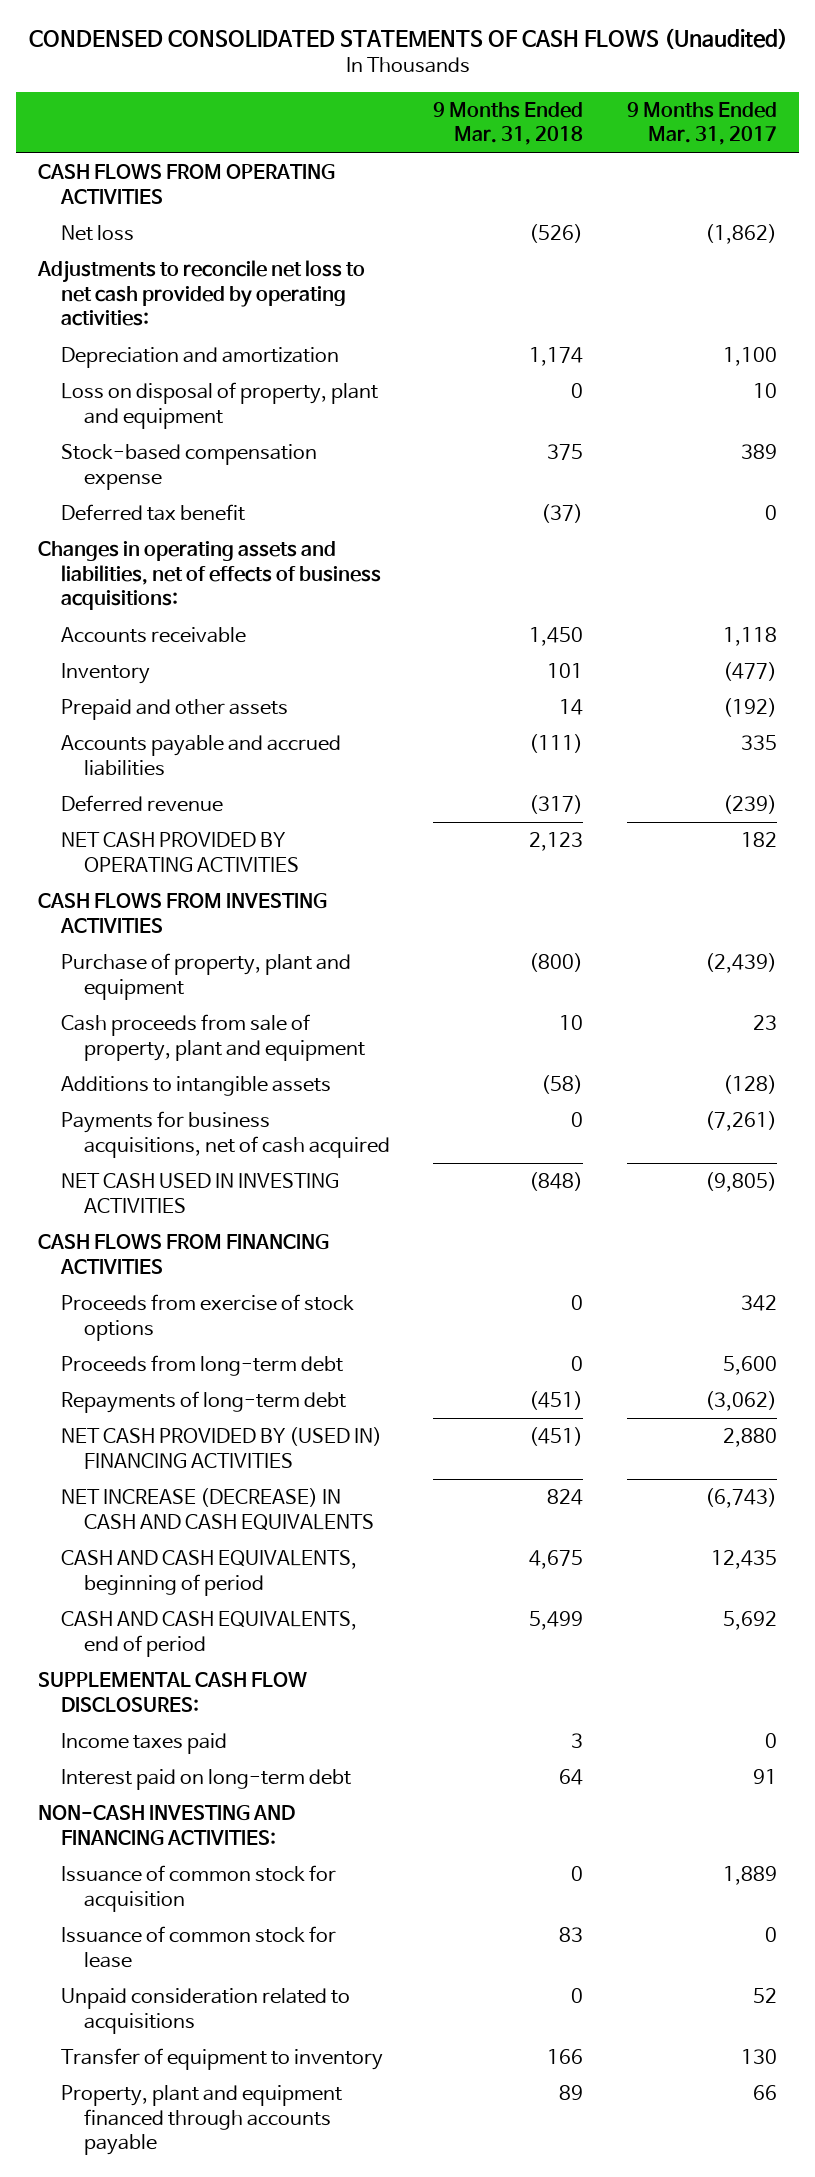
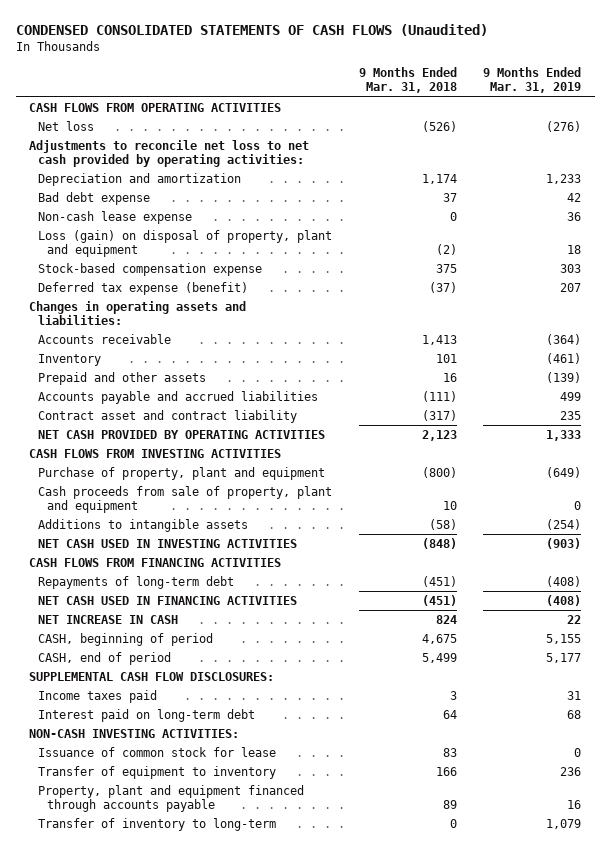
[627,101,778,146] 9 Months Ended Mar. 31, 2017 -> none
none -> [483,67,582,94] 9 Months Ended Mar. 31, 2019
none -> [37,192,150,206] Bad debt expense
none -> [37,211,192,225] Non-cash lease expense
[61,382,379,429] Loss on disposal of property, plant and equipment -> [37,230,332,258] Loss (gain) on disposal of property, plant and equipment
[571,383,584,399] 0 -> [435,244,457,256] (2)
[61,504,246,522] Deferred tax benefit -> [37,282,248,296] Deferred tax expense (benefit)
[38,541,382,611] Changes in operating assets and liabilities, net of effects of business acquisitions: -> [28,301,246,326] Changes in operating assets and liabilities:
[529,627,584,647] 1,450 -> [421,335,457,346] 1,413
[559,699,584,716] 14 -> [442,373,457,383] 16
[61,795,224,813] Deferred revenue -> [37,410,297,424] Contract asset and contract liability
[61,1111,390,1158] Payments for business acquisitions, net of cash acquired -> none
[61,1294,355,1341] Proceeds from exercise of stock options -> none
[61,1355,344,1377] Proceeds from long-term debt -> none
[61,1427,383,1469] NET CASH PROVIDED BY (USED IN) FINANCING ACTIVITIES -> [37,596,297,606] NET CASH USED IN FINANCING ACTIVITIES
[61,1488,374,1530] NET INCREASE (DECREASE) IN CASH AND CASH EQUIVALENTS -> [37,615,178,625] NET INCREASE IN CASH
[61,1550,358,1596] CASH AND CASH EQUIVALENTS, beginning of period -> [37,633,213,647] CASH, beginning of period
[61,1611,358,1657] CASH AND CASH EQUIVALENTS, end of period -> [37,652,171,666] CASH, end of period
[61,1865,337,1912] Issuance of common stock for acquisition -> none
[38,1805,296,1846] NON-CASH INVESTING AND FINANCING ACTIVITIES: -> [28,729,239,739] NON-CASH INVESTING ACTIVITIES:
[61,1988,351,2034] Unpaid consideration related to acquisitions -> none
none -> [37,818,276,832] Transfer of inventory to long-term

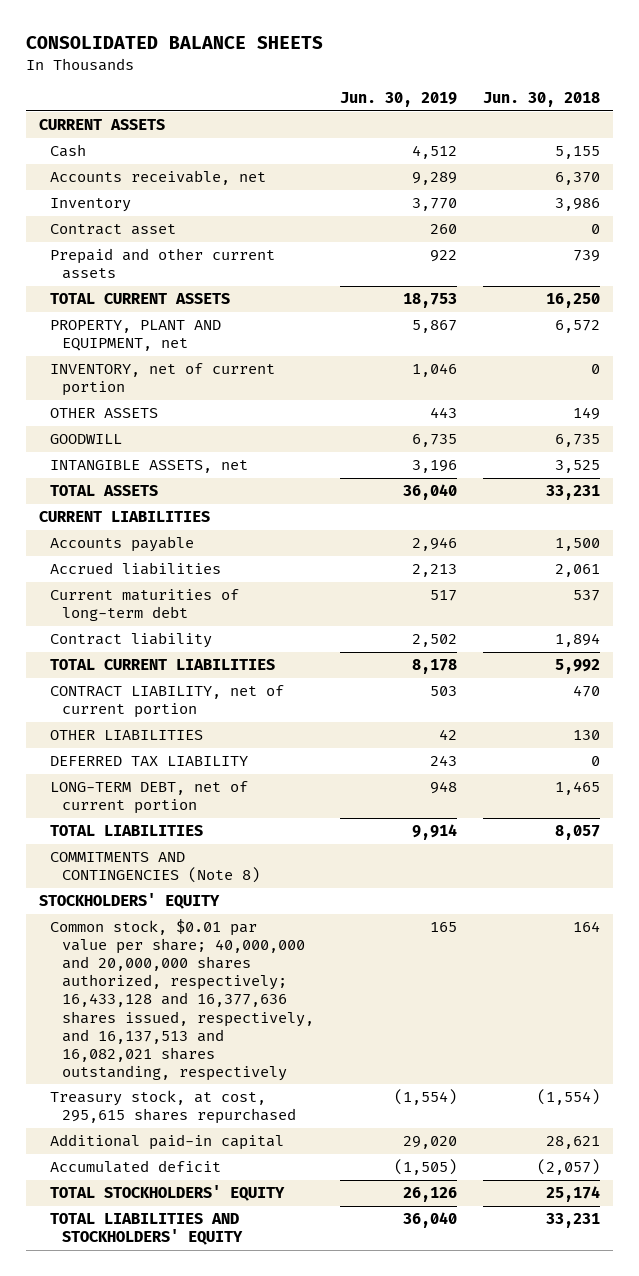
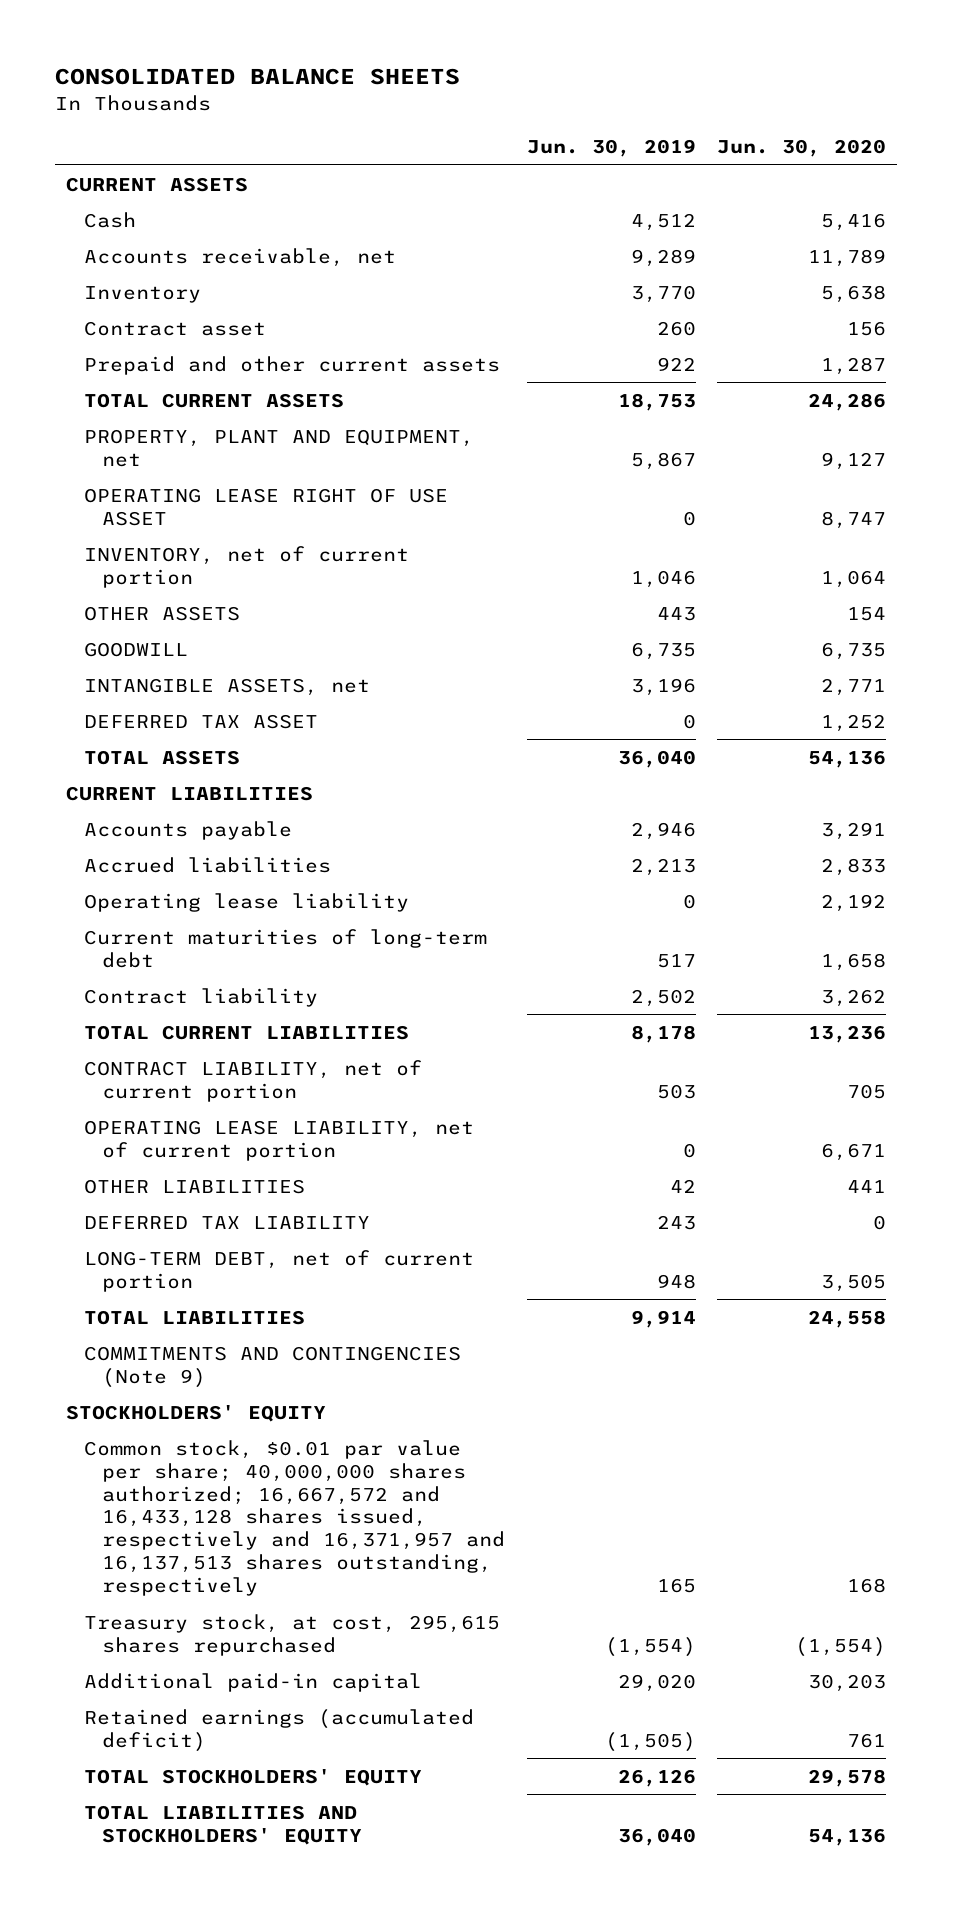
[482,92,600,108] Jun. 30, 2018 -> none
none -> [717,138,887,157] Jun. 30, 2020
none -> [84,487,449,526] OPERATING LEASE RIGHT OF USE ASSET
none -> [84,713,319,729] DEFERRED TAX ASSET
none -> [84,892,410,912] Operating lease liability
none -> [84,1119,475,1161] OPERATING LEASE LIABILITY, net of current portion
[50,852,260,884] COMMITMENTS AND CONTINGENCIES (Note 8) -> [84,1345,462,1388] COMMITMENTS AND CONTINGENCIES (Note 9)
[50,919,314,1081] Common stock, $0.01 par value per share; 40,000,000 and 20,000,000 shares authorized, respectively; 16,433,128 and 16,377,636 shares issued, respectively, and 16,137,513 and 16,082,021 shares outstanding, respectively -> [84,1439,506,1597] Common stock, $0.01 par value per share; 40,000,000 shares authorized; 16,667,572 and 16,433,128 shares issued, respectively and 16,371,957 and 16,137,513 shares outstanding, respectively
[50,1160,222,1174] Accumulated deficit -> [84,1708,475,1752] Retained earnings (accumulated deficit)

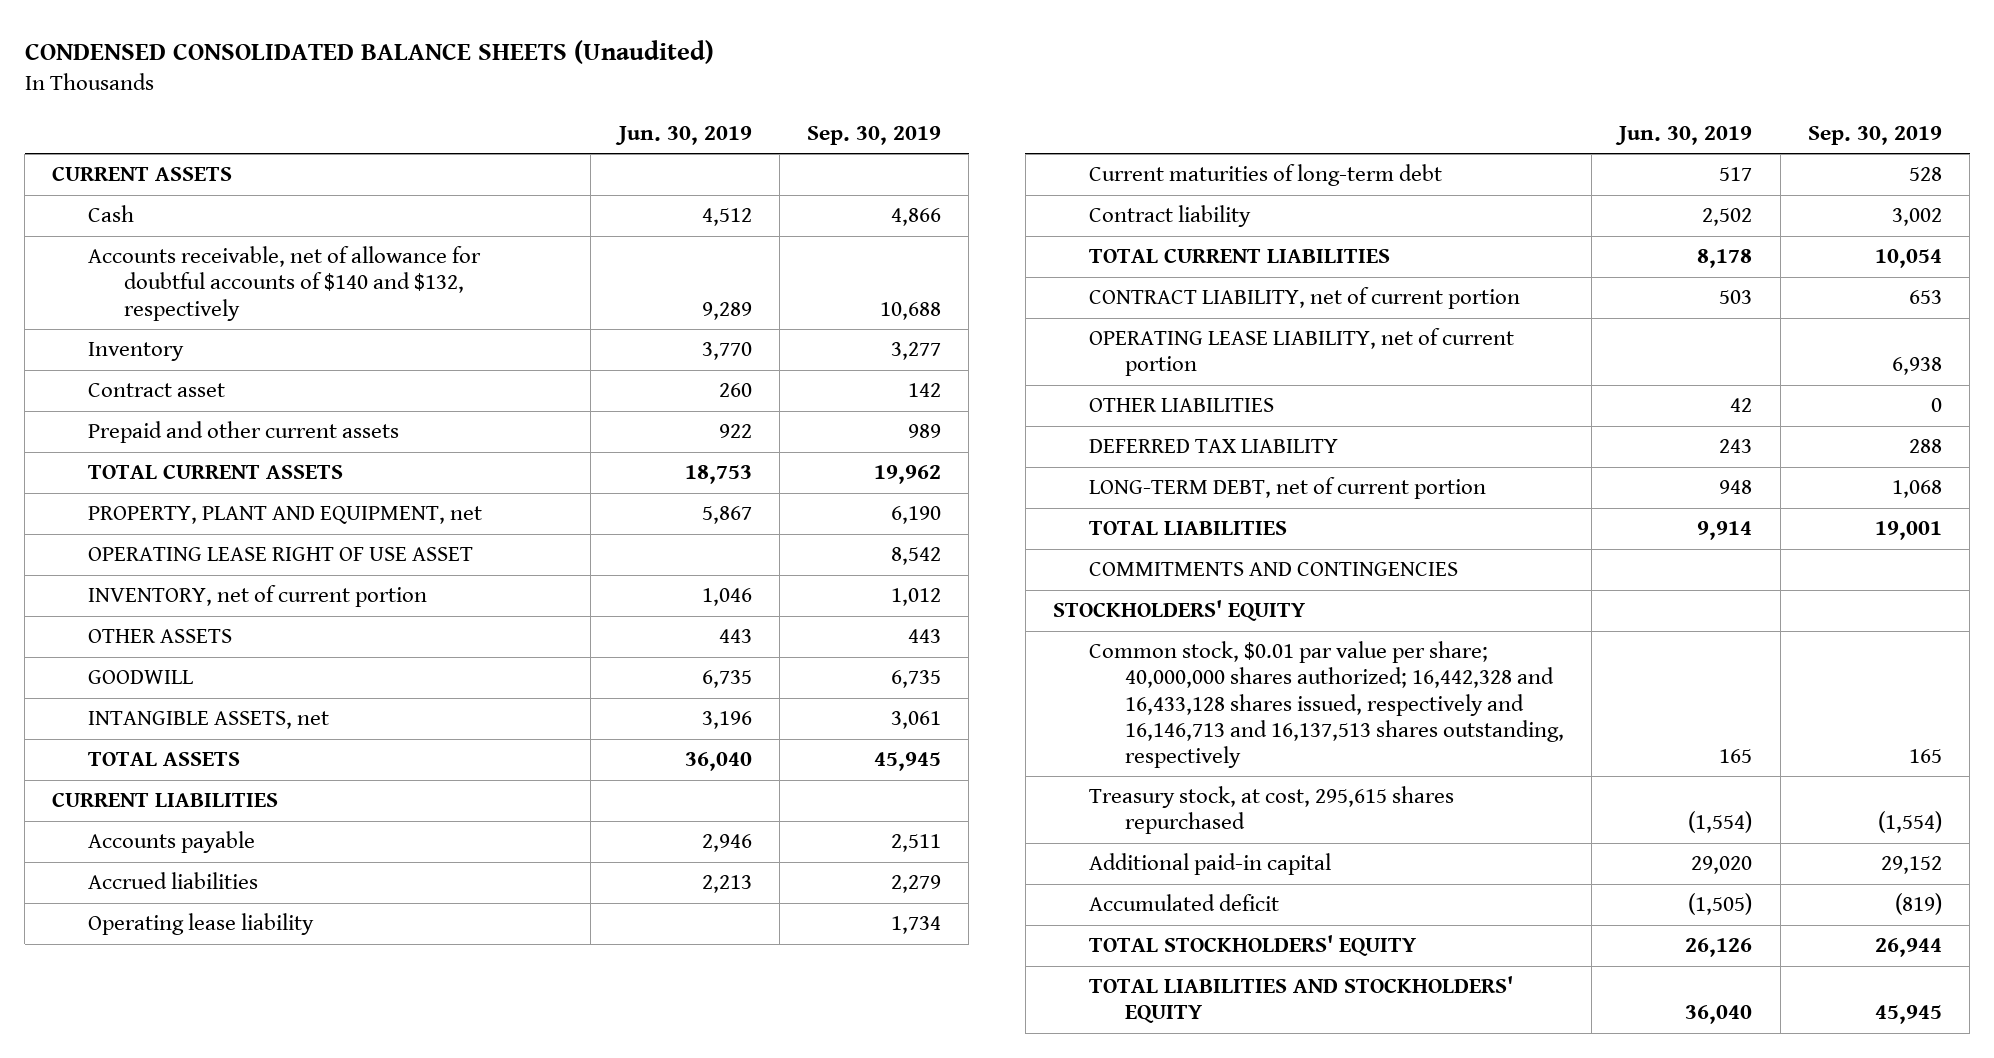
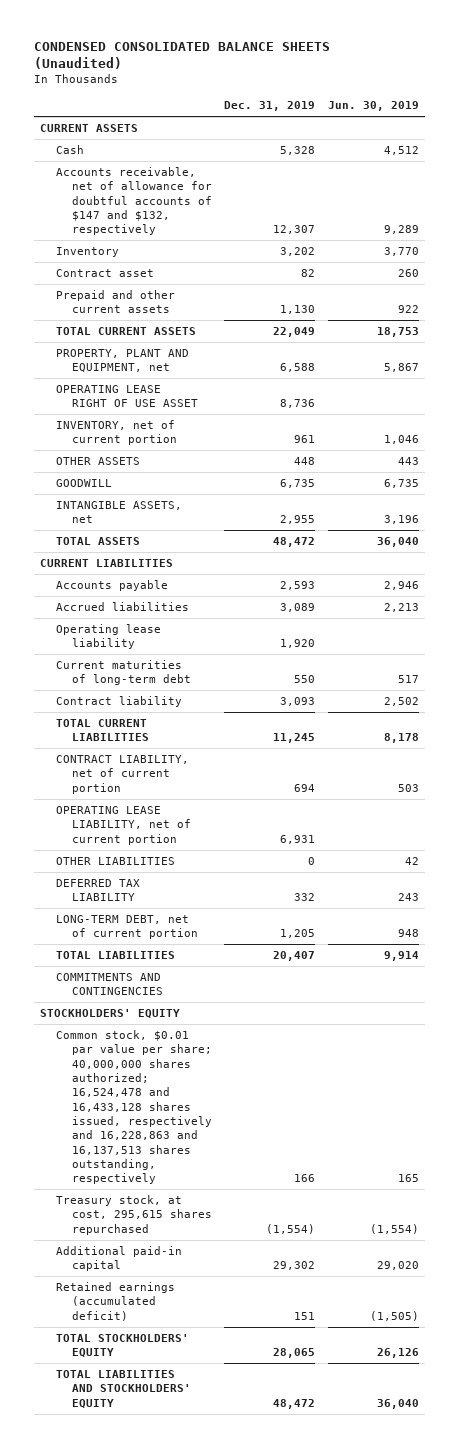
[807,125,942,145] Sep. 30, 2019 -> none
none -> [224,101,316,112] Dec. 31, 2019
[88,246,482,321] Accounts receivable, net of allowance for doubtful accounts of $140 and $132, respectively -> [55,167,212,236] Accounts receivable, net of allowance for doubtful accounts of $147 and $132, respectively
[1088,641,1564,768] Common stock, $0.01 par value per share; 40,000,000 shares authorized; 16,442,328 and 16,433,128 shares issued, respectively and 16,146,713 and 16,137,513 shares outstanding, respectively -> [55,1030,212,1185] Common stock, $0.01 par value per share; 40,000,000 shares authorized; 16,524,478 and 16,433,128 shares issued, respectively and 16,228,863 and 16,137,513 shares outstanding, respectively
[1088,894,1279,912] Accumulated deficit -> [55,1282,175,1321] Retained earnings (accumulated deficit)

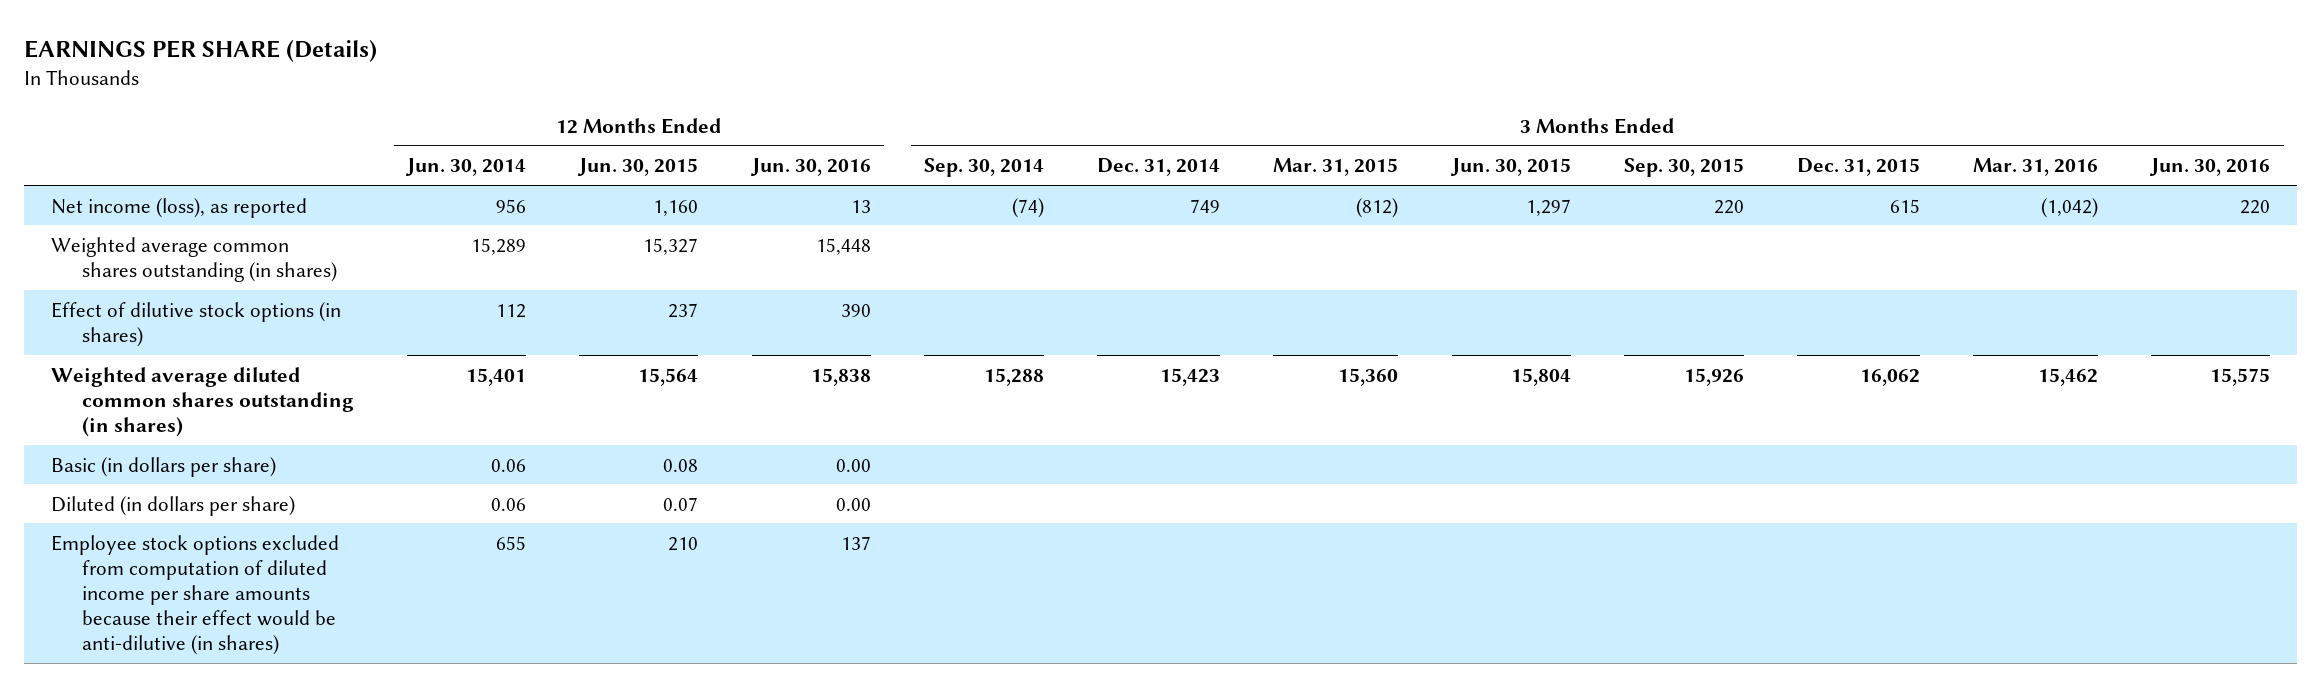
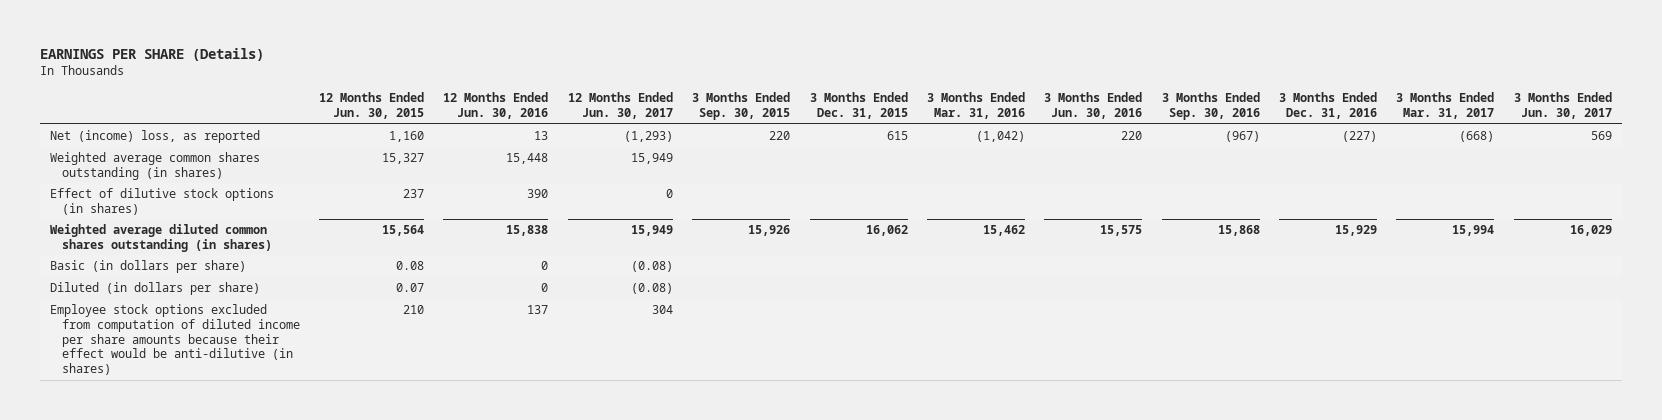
[405,158,527,177] Jun. 30, 2014 -> none
[923,158,1044,178] Sep. 30, 2014 -> none
[1097,158,1221,177] Dec. 31, 2014 -> none
[1273,158,1399,177] Mar. 31, 2015 -> none
[1449,158,1571,177] Jun. 30, 2015 -> none
none -> [567,92,673,119] 12 Months Ended Jun. 30, 2017
none -> [1161,92,1260,120] 3 Months Ended Sep. 30, 2016
none -> [1279,92,1378,119] 3 Months Ended Dec. 31, 2016
none -> [1396,92,1495,119] 3 Months Ended Mar. 31, 2017
none -> [1513,92,1612,119] 3 Months Ended Jun. 30, 2017
[51,197,308,218] Net income (loss), as reported -> [50,130,261,144] Net (income) loss, as reported
[835,458,871,472] 0.00 -> [541,261,549,271] 0
[835,497,871,511] 0.00 -> [541,283,549,293] 0

